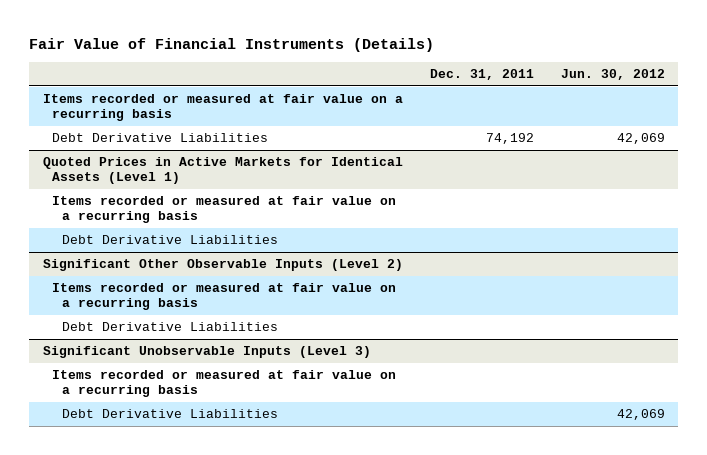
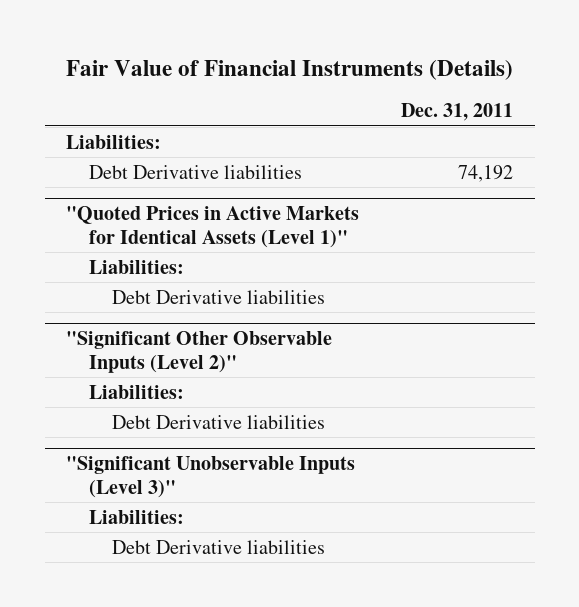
[560,68,665,80] Jun. 30, 2012 -> none
[42,94,403,121] Items recorded or measured at fair value on a recurring basis -> none
[52,196,397,223] Items recorded or measured at fair value on a recurring basis -> none
[52,283,397,310] Items recorded or measured at fair value on a recurring basis -> none
[52,370,397,397] Items recorded or measured at fair value on a recurring basis -> none
none -> [65,134,161,149] Liabilities:
[52,133,269,143] Debt Derivative Liabilities -> [89,164,303,179] Debt Derivative liabilities
[42,157,403,184] Quoted Prices in Active Markets for Identical Assets (Level 1) -> [65,206,359,248] "Quoted Prices in Active Markets for Identical Assets (Level 1)"
none -> [89,259,185,274] Liabilities:
[62,235,279,245] Debt Derivative Liabilities -> [112,289,326,304] Debt Derivative liabilities
[42,259,403,272] Significant Other Observable Inputs (Level 2) -> [65,331,332,373] "Significant Other Observable Inputs (Level 2)"
none -> [89,384,185,399] Liabilities:
[62,322,279,332] Debt Derivative Liabilities -> [112,414,326,429] Debt Derivative liabilities
[42,346,371,359] Significant Unobservable Inputs (Level 3) -> [65,456,355,498] "Significant Unobservable Inputs (Level 3)"
none -> [89,509,185,524] Liabilities:
[62,409,279,419] Debt Derivative Liabilities -> [112,539,326,554] Debt Derivative liabilities

